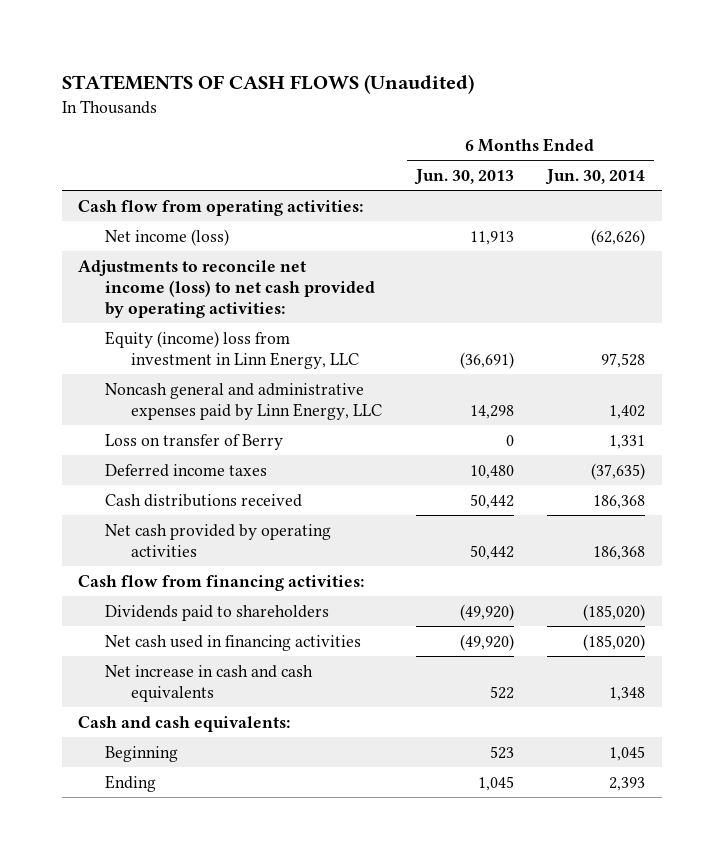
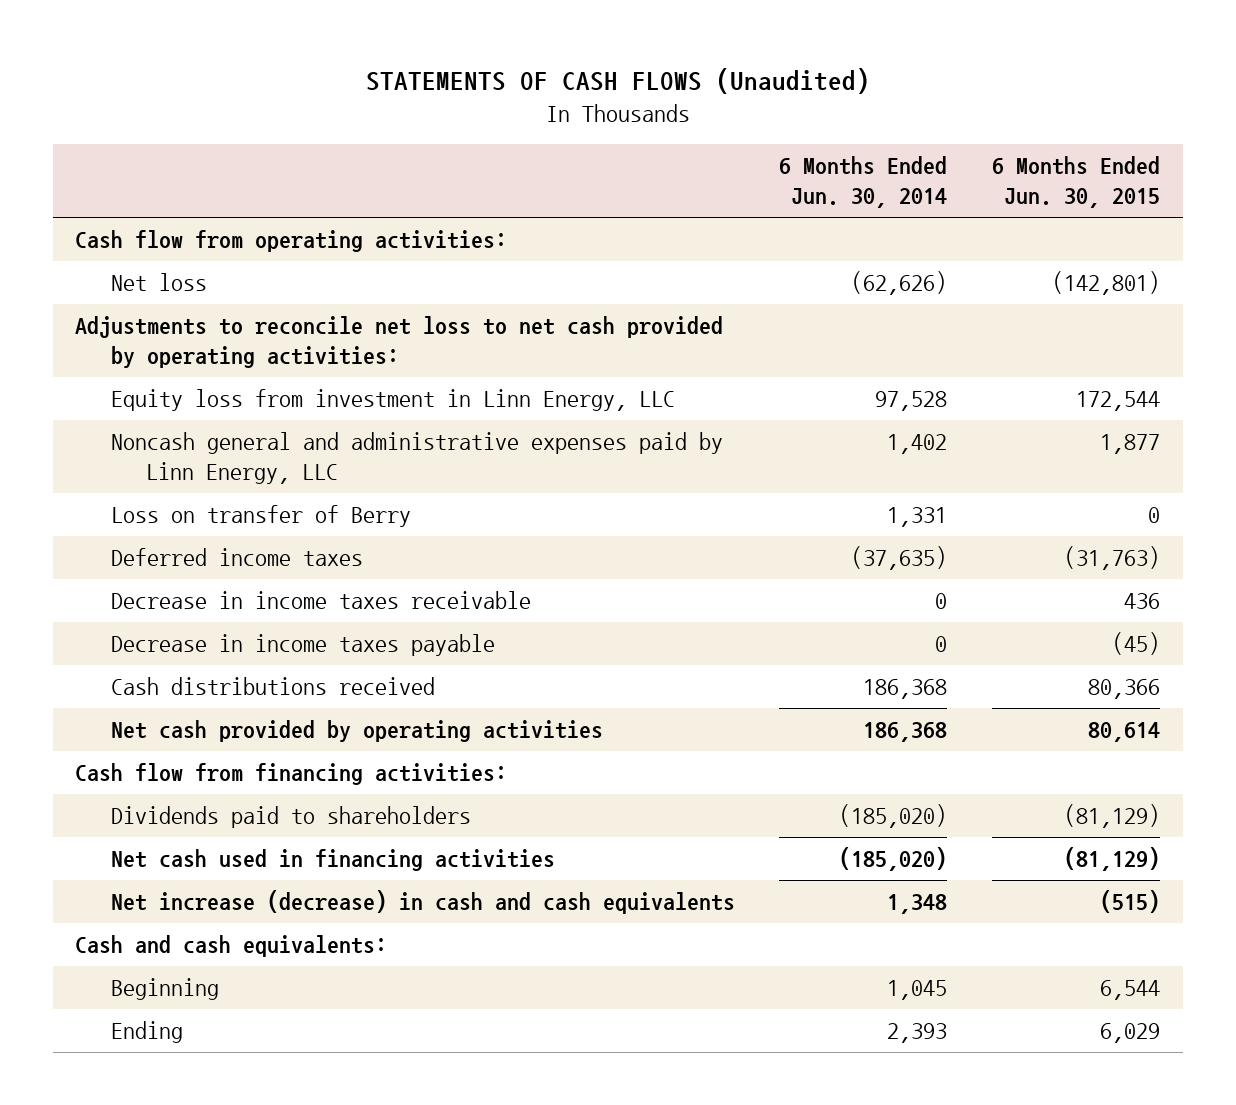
[413,169,514,186] Jun. 30, 2013 -> none
none -> [992,156,1161,209] 6 Months Ended Jun. 30, 2015
[104,228,229,246] Net income (loss) -> [110,273,207,292] Net loss
[78,259,375,318] Adjustments to reconcile net income (loss) to net cash provided by operating activities: -> [75,316,724,369] Adjustments to reconcile net loss to net cash provided by operating activities:
[104,330,359,369] Equity (income) loss from investment in Linn Energy, LLC -> [110,389,675,412] Equity loss from investment in Linn Energy, LLC
none -> [110,591,531,610] Decrease in income taxes receivable
none -> [110,634,495,657] Decrease in income taxes payable
[104,664,313,702] Net increase in cash and cash equivalents -> [110,890,735,915] Net increase (decrease) in cash and cash equivalents

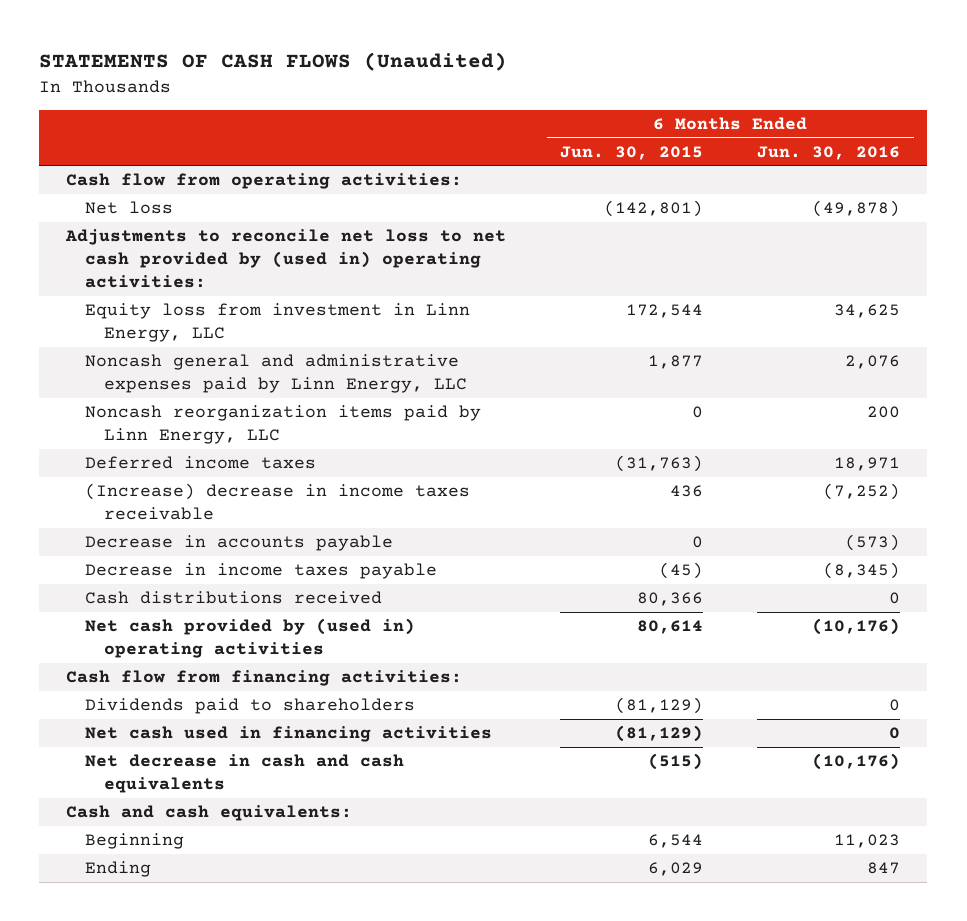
[779,156,948,209] 6 Months Ended Jun. 30, 2014 -> none
none -> [757,145,901,160] Jun. 30, 2016
[75,316,724,369] Adjustments to reconcile net loss to net cash provided by operating activities: -> [65,229,507,289] Adjustments to reconcile net loss to net cash provided by (used in) operating activities:
[110,505,411,528] Loss on transfer of Berry -> none
none -> [85,405,482,445] Noncash reorganization items paid by Linn Energy, LLC
[110,591,531,610] Decrease in income taxes receivable -> [85,483,471,521] (Increase) decrease in income taxes receivable
none -> [85,535,394,552] Decrease in accounts payable
[110,720,603,743] Net cash provided by operating activities -> [85,618,416,659] Net cash provided by (used in) operating activities
[110,890,735,915] Net increase (decrease) in cash and cash equivalents -> [85,754,405,794] Net decrease in cash and cash equivalents

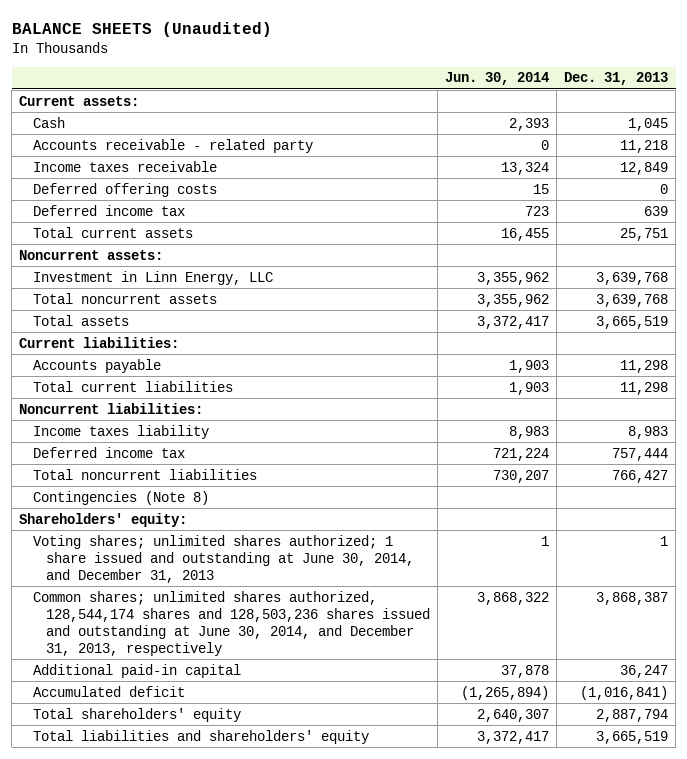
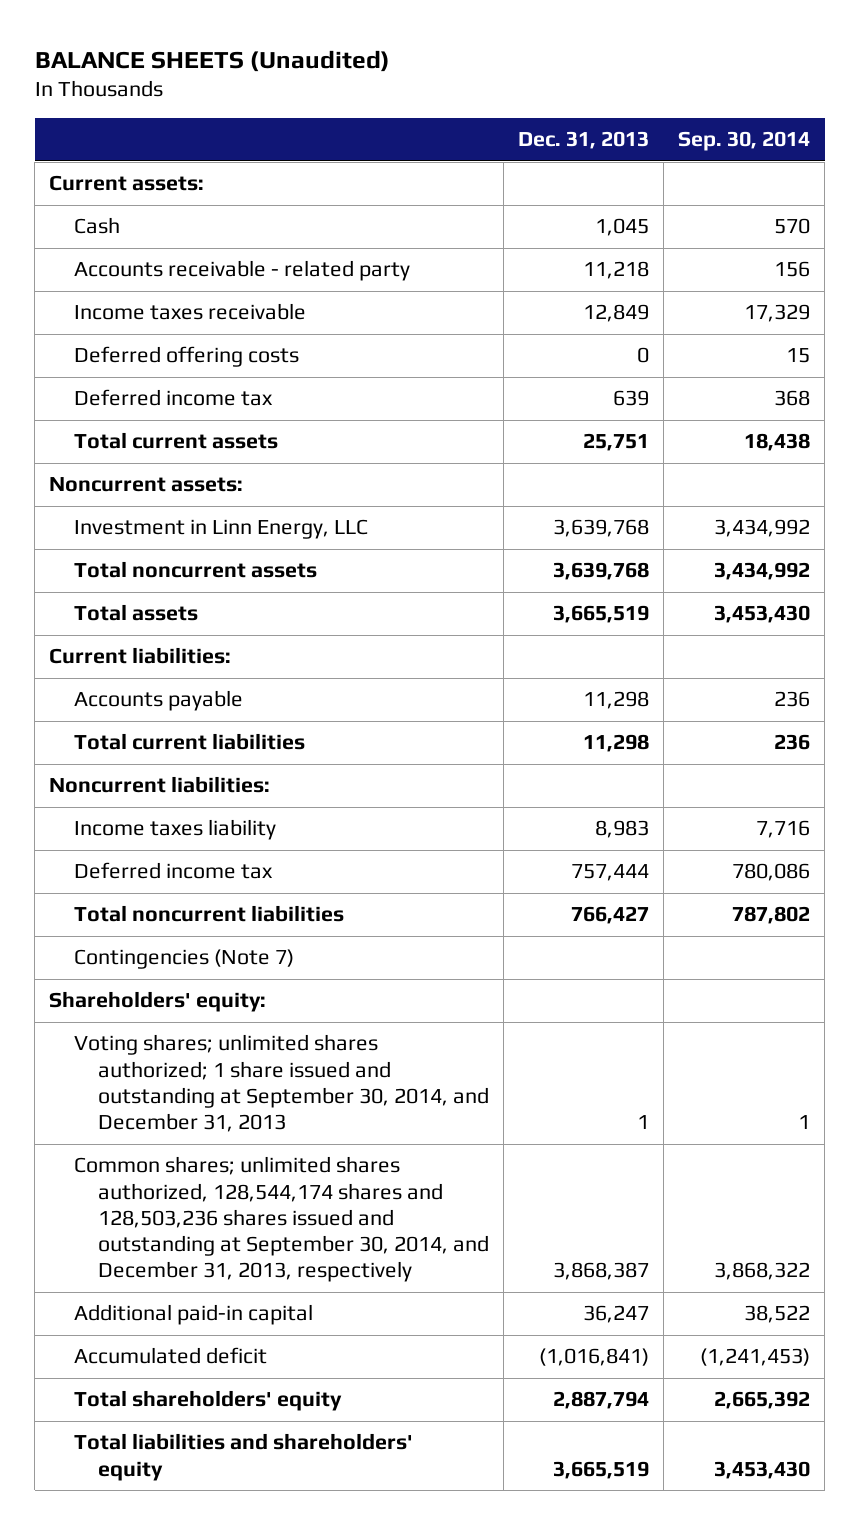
[444,72,549,86] Jun. 30, 2014 -> none
none -> [678,131,811,152] Sep. 30, 2014
[32,490,209,505] Contingencies (Note 8) -> [73,949,294,970] Contingencies (Note 7)
[32,534,414,583] Voting shares; unlimited shares authorized; 1 share issued and outstanding at June 30, 2014, and December 31, 2013 -> [73,1034,490,1133] Voting shares; unlimited shares authorized; 1 share issued and outstanding at September 30, 2014, and December 31, 2013
[32,590,430,656] Common shares; unlimited shares authorized, 128,544,174 shares and 128,503,236 shares issued and outstanding at June 30, 2014, and December 31, 2013, respectively -> [73,1156,490,1283] Common shares; unlimited shares authorized, 128,544,174 shares and 128,503,236 shares issued and outstanding at September 30, 2014, and December 31, 2013, respectively

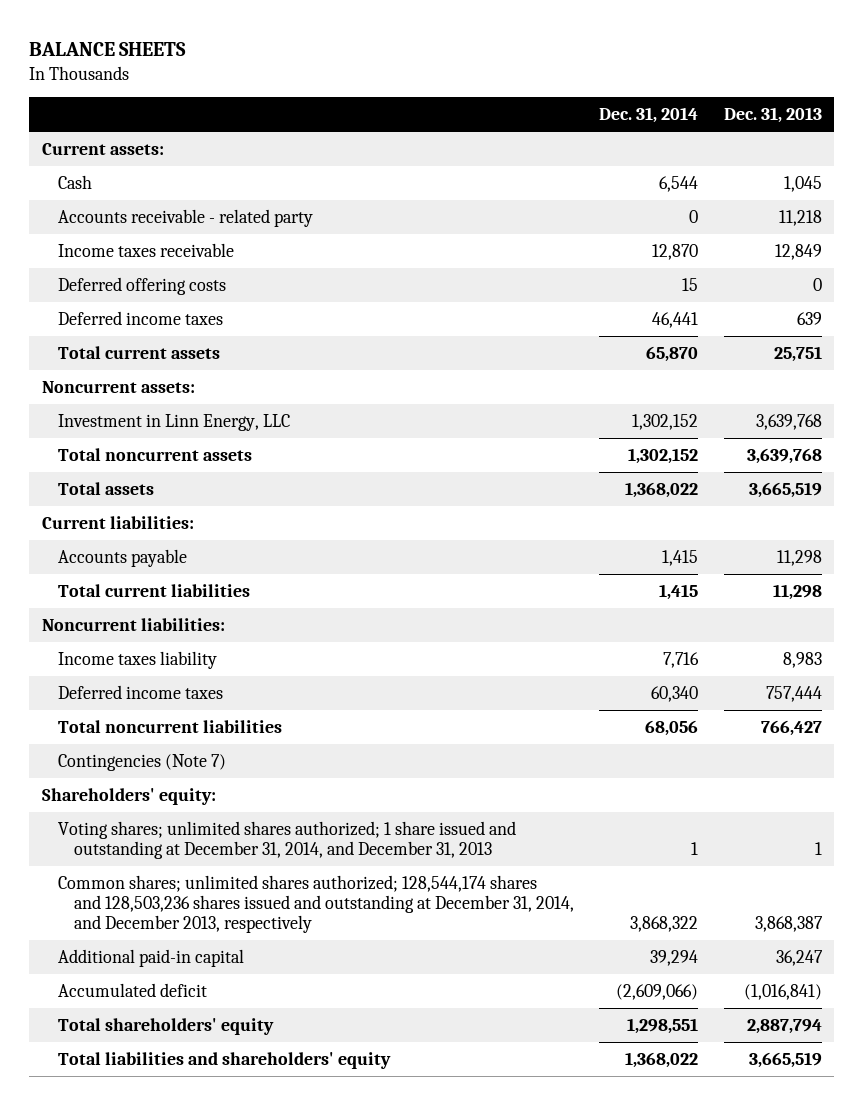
[34,49,390,72] BALANCE SHEETS (Unaudited) -> [29,42,187,57] BALANCE SHEETS
[678,131,811,152] Sep. 30, 2014 -> none
none -> [599,107,699,124] Dec. 31, 2014
[73,389,273,407] Deferred income tax -> [57,310,223,325] Deferred income taxes
[73,862,273,880] Deferred income tax -> [57,684,223,699] Deferred income taxes
[73,1034,490,1133] Voting shares; unlimited shares authorized; 1 share issued and outstanding at September 30, 2014, and December 31, 2013 -> [57,820,516,860] Voting shares; unlimited shares authorized; 1 share issued and outstanding at December 31, 2014, and December 31, 2013
[73,1156,490,1283] Common shares; unlimited shares authorized, 128,544,174 shares and 128,503,236 shares issued and outstanding at September 30, 2014, and December 31, 2013, respectively -> [57,874,574,934] Common shares; unlimited shares authorized; 128,544,174 shares and 128,503,236 shares issued and outstanding at December 31, 2014, and December 2013, respectively

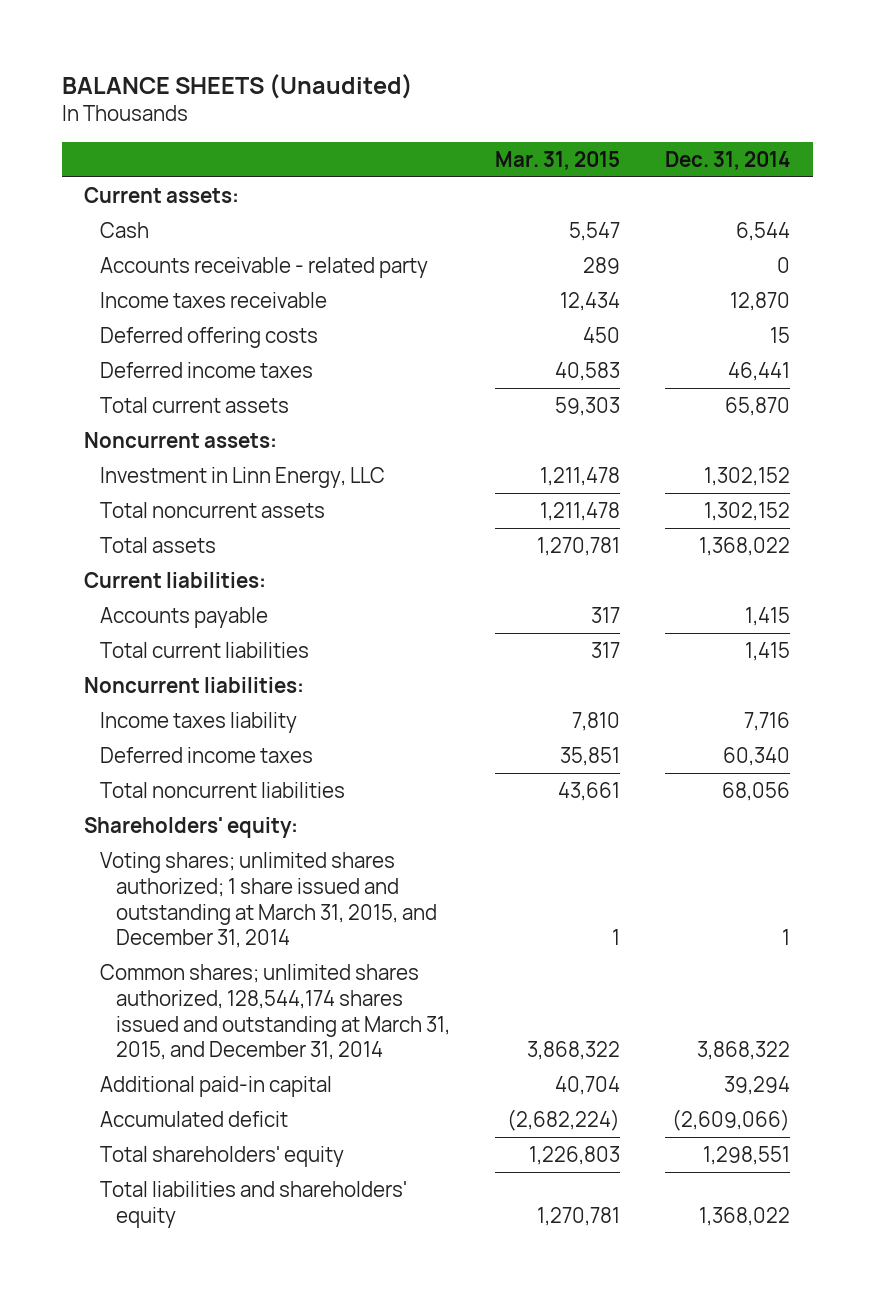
[29,42,187,57] BALANCE SHEETS -> [62,73,414,99] BALANCE SHEETS (Unaudited)
[723,107,822,124] Dec. 31, 2013 -> none
none -> [495,150,621,170] Mar. 31, 2015
[57,753,226,771] Contingencies (Note 7) -> none
[57,820,516,860] Voting shares; unlimited shares authorized; 1 share issued and outstanding at December 31, 2014, and December 31, 2013 -> [100,851,438,949] Voting shares; unlimited shares authorized; 1 share issued and outstanding at March 31, 2015, and December 31, 2014
[57,874,574,934] Common shares; unlimited shares authorized; 128,544,174 shares and 128,503,236 shares issued and outstanding at December 31, 2014, and December 2013, respectively -> [100,963,451,1061] Common shares; unlimited shares authorized, 128,544,174 shares issued and outstanding at March 31, 2015, and December 31, 2014

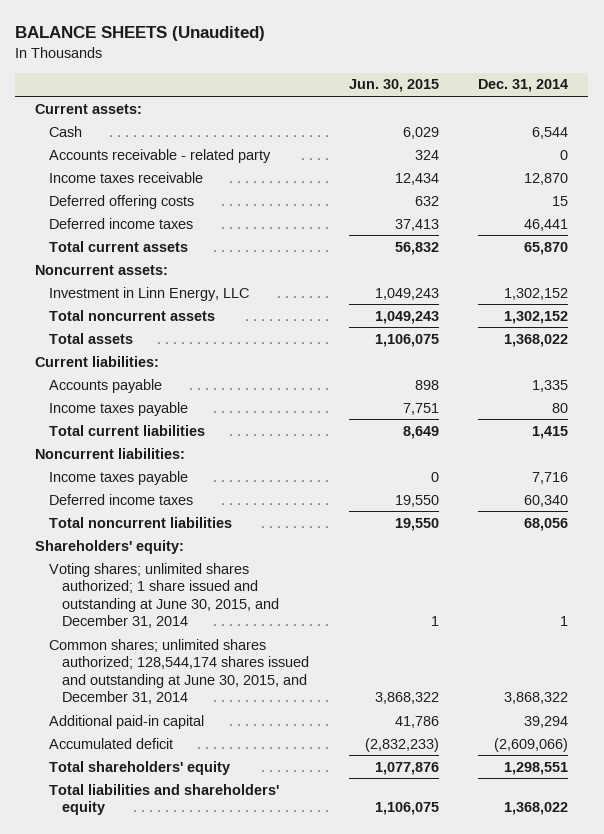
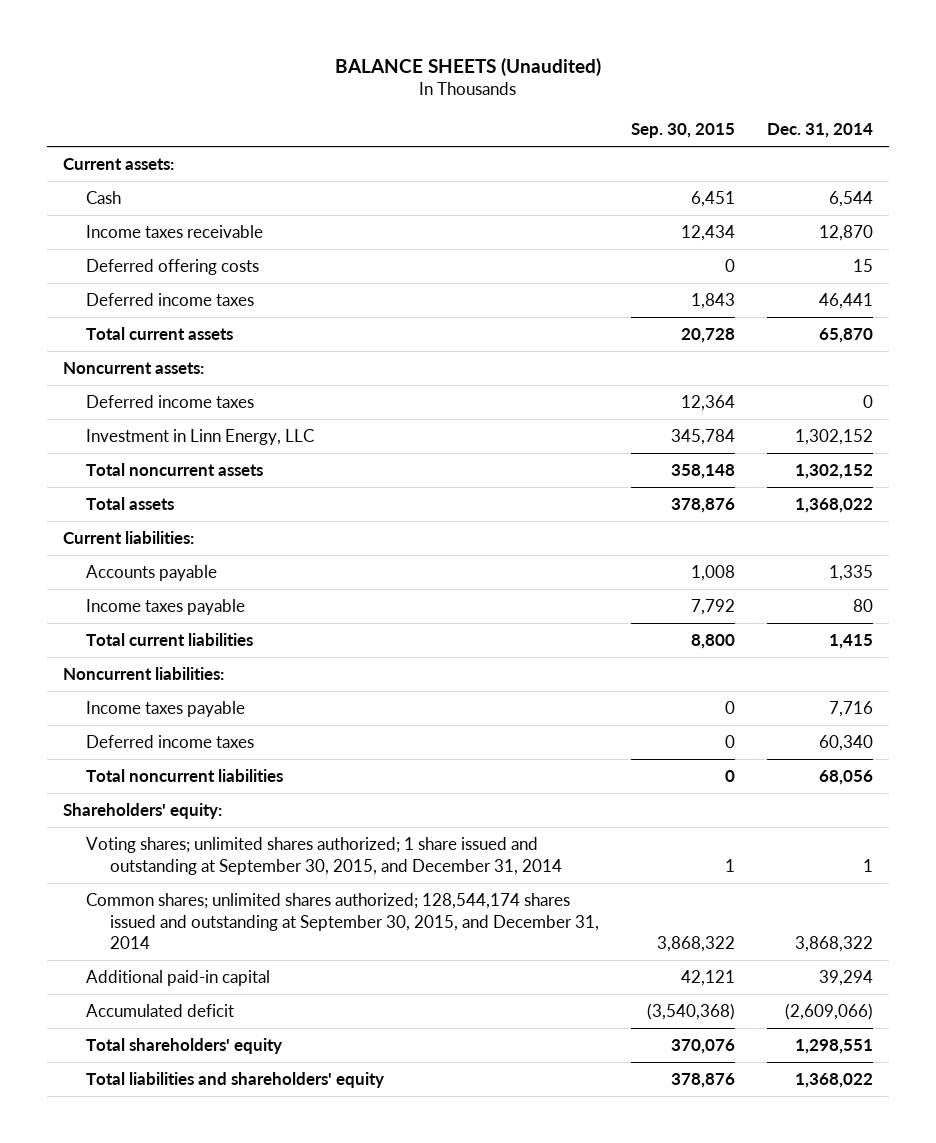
[348,79,439,93] Jun. 30, 2015 -> none
none -> [630,123,735,139] Sep. 30, 2015
[48,148,271,163] Accounts receivable - related party -> none
none -> [86,394,255,408] Deferred income taxes
[48,562,280,629] Voting shares; unlimited shares authorized; 1 share issued and outstanding at June 30, 2015, and December 31, 2014 -> [86,836,562,875] Voting shares; unlimited shares authorized; 1 share issued and outstanding at September 30, 2015, and December 31, 2014
[48,638,310,705] Common shares; unlimited shares authorized; 128,544,174 shares issued and outstanding at June 30, 2015, and December 31, 2014 -> [86,892,599,950] Common shares; unlimited shares authorized; 128,544,174 shares issued and outstanding at September 30, 2015, and December 31, 2014

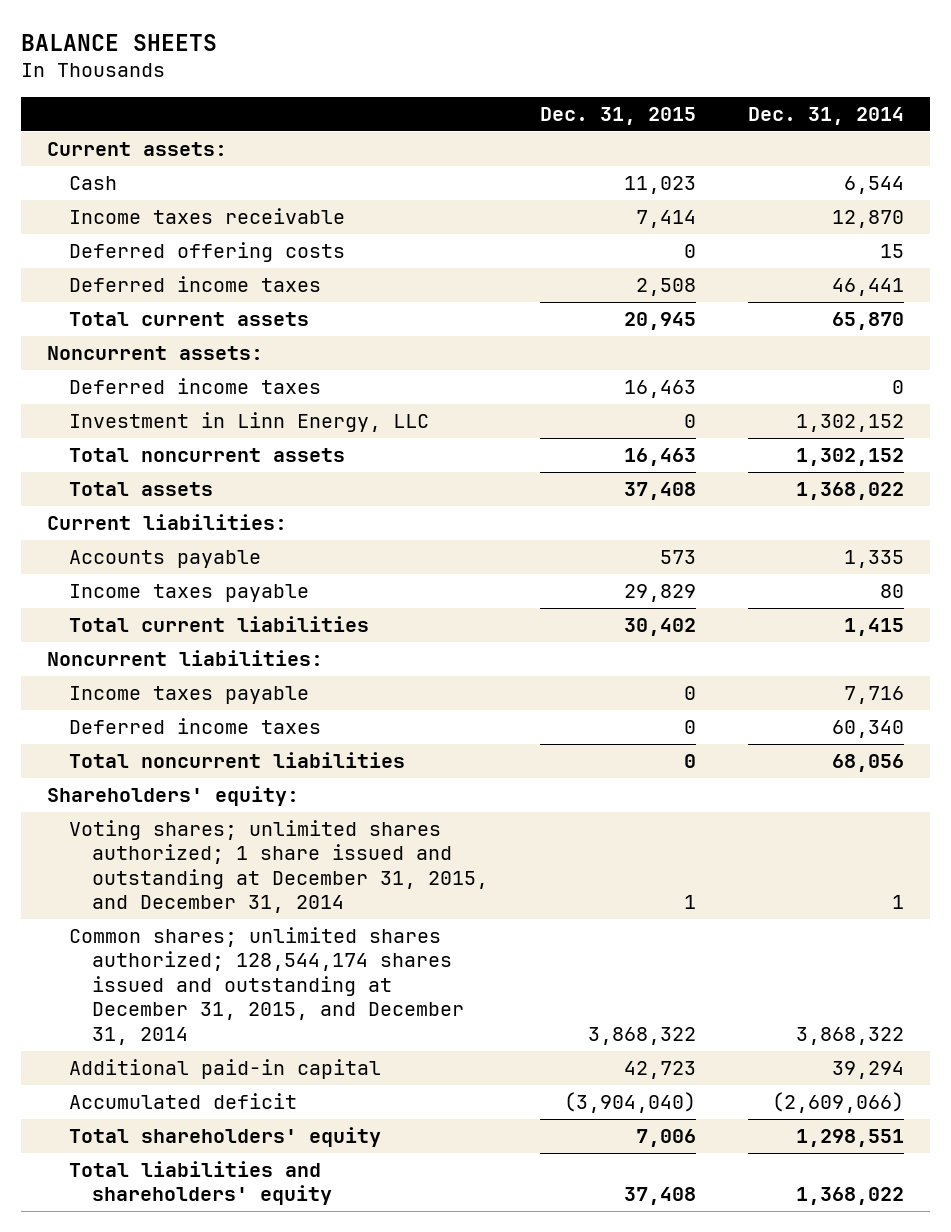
[335,57,602,76] BALANCE SHEETS (Unaudited) -> [20,33,217,51] BALANCE SHEETS
[630,123,735,139] Sep. 30, 2015 -> none
none -> [540,106,697,125] Dec. 31, 2015
[86,836,562,875] Voting shares; unlimited shares authorized; 1 share issued and outstanding at September 30, 2015, and December 31, 2014 -> [69,820,489,914] Voting shares; unlimited shares authorized; 1 share issued and outstanding at December 31, 2015, and December 31, 2014
[86,892,599,950] Common shares; unlimited shares authorized; 128,544,174 shares issued and outstanding at September 30, 2015, and December 31, 2014 -> [69,927,465,1045] Common shares; unlimited shares authorized; 128,544,174 shares issued and outstanding at December 31, 2015, and December 31, 2014

